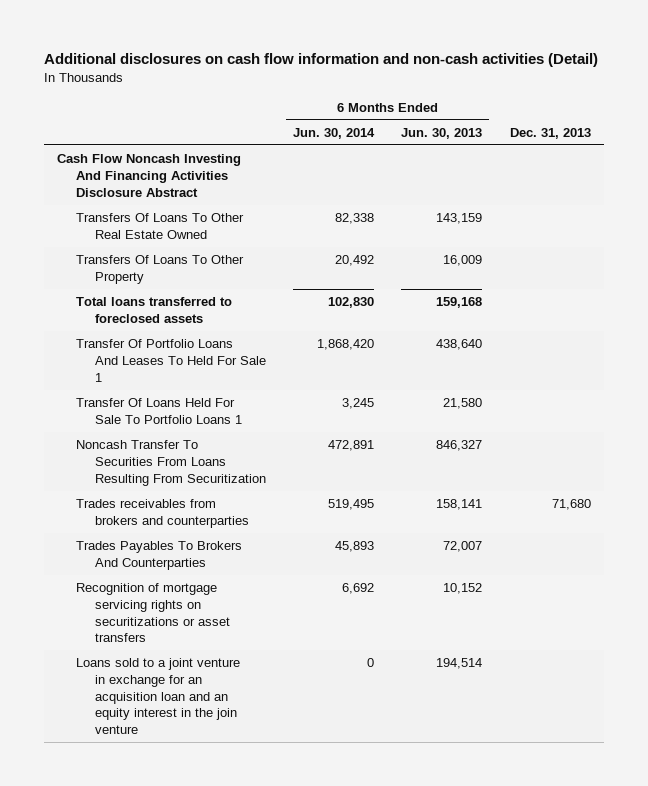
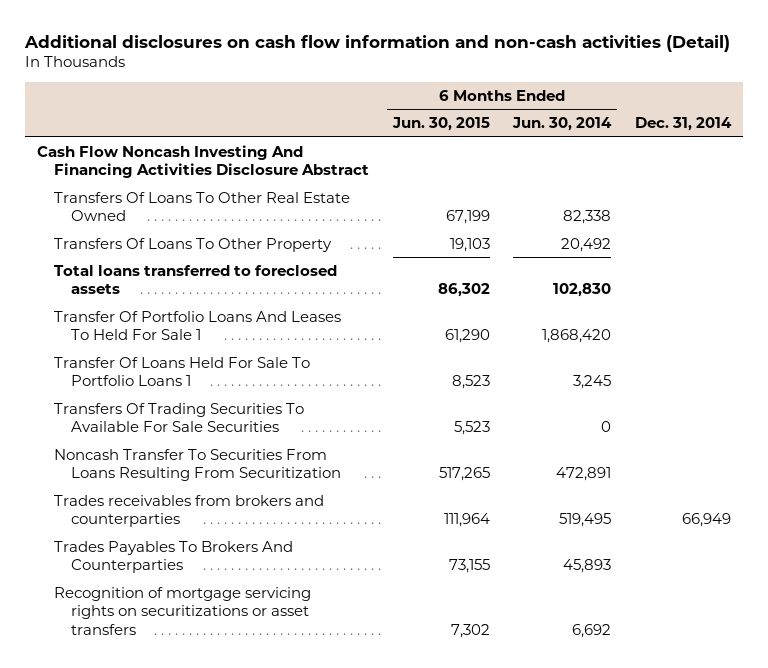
[401,127,483,139] Jun. 30, 2013 -> none
[509,127,591,139] Dec. 31, 2013 -> none
none -> [391,117,490,132] Jun. 30, 2015
none -> [635,117,733,132] Dec. 31, 2014
none -> [53,402,304,433] Transfers Of Trading Securities To Available For Sale Securities
[76,657,241,735] Loans sold to a joint venture in exchange for an acquisition loan and an equity interest in the join venture -> none

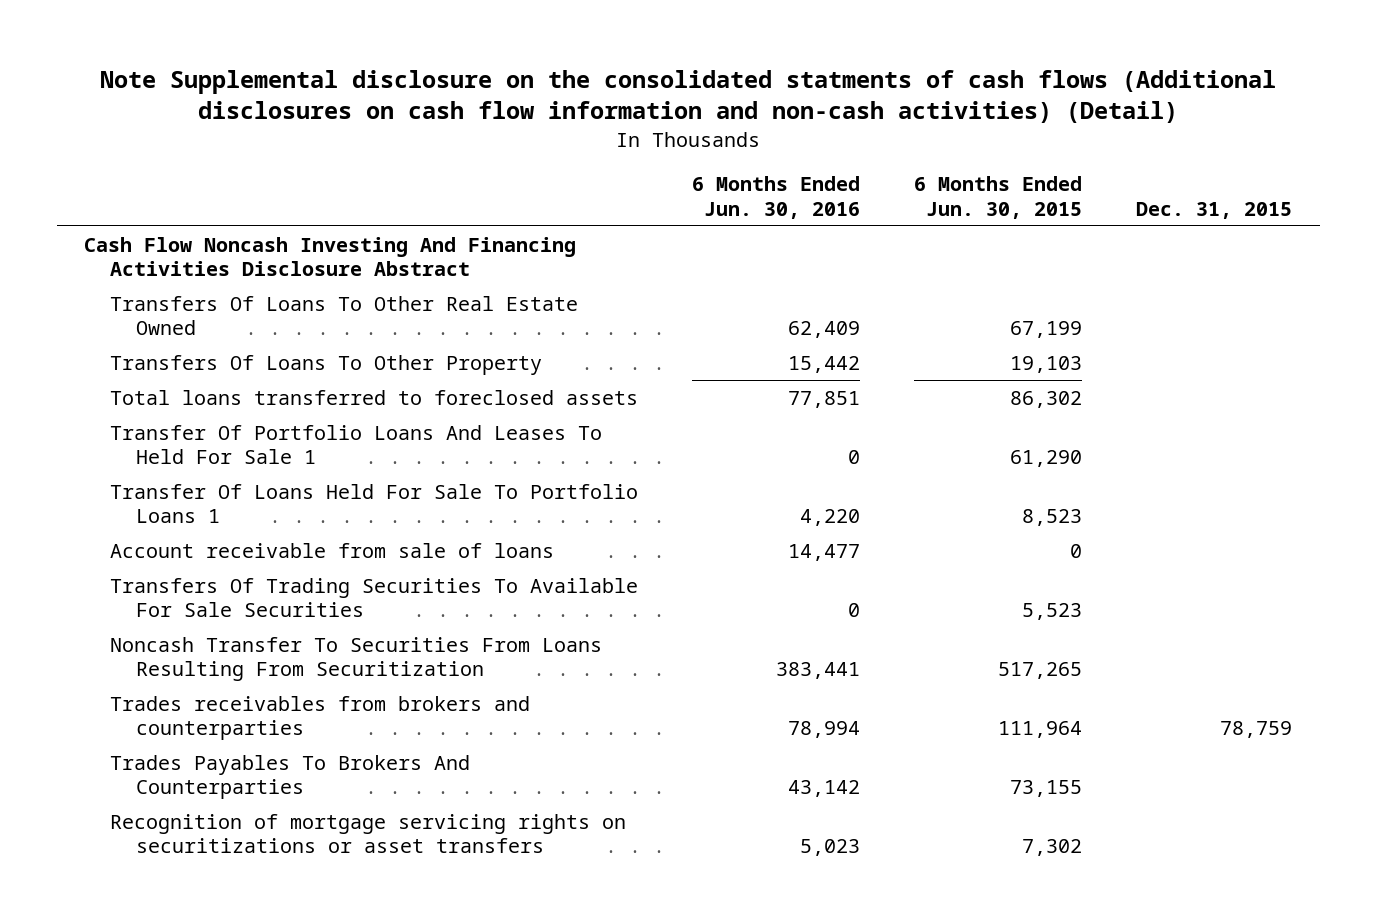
[23,34,730,52] Additional disclosures on cash flow information and non-cash activities (Detail) -> [100,70,1277,124] Note Supplemental disclosure on the consolidated statments of cash flows (Additional disclosures on cash flow information and non-cash activities) (Detail)
[512,117,613,132] Jun. 30, 2014 -> none
[635,117,733,132] Dec. 31, 2014 -> none
none -> [692,176,861,219] 6 Months Ended Jun. 30, 2016
none -> [1136,201,1293,219] Dec. 31, 2015
none -> [110,542,555,558] Account receivable from sale of loans

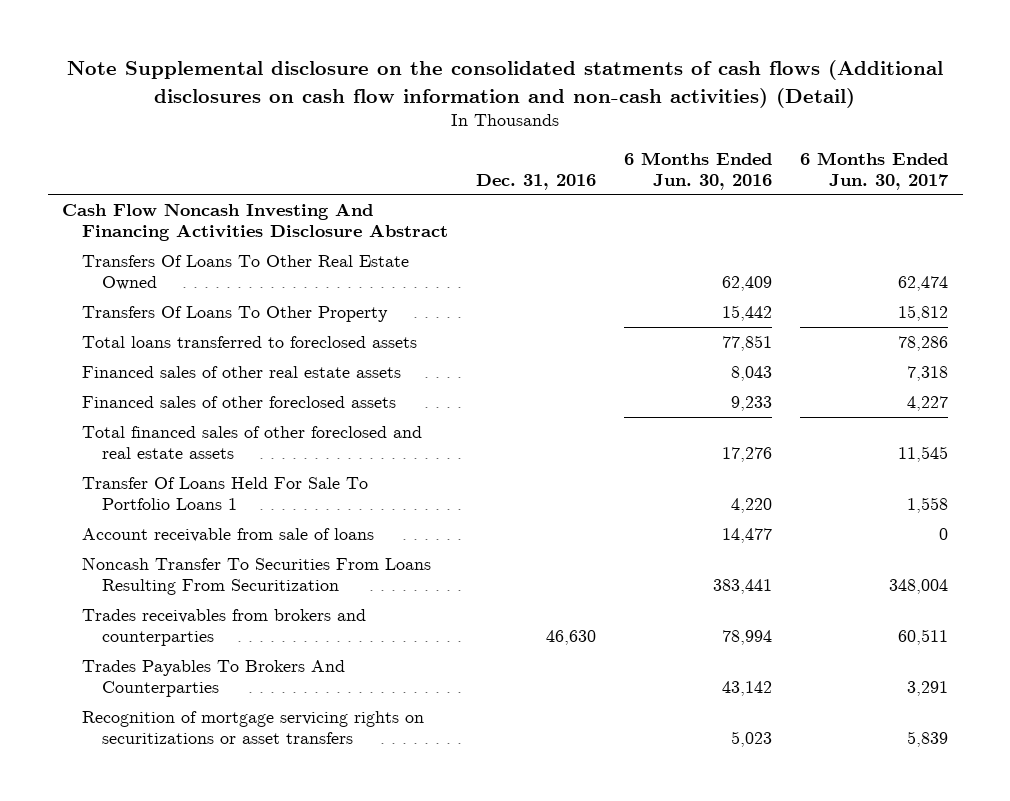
[914,176,1083,219] 6 Months Ended Jun. 30, 2015 -> none
[1136,201,1293,219] Dec. 31, 2015 -> none
none -> [476,173,597,190] Dec. 31, 2016
none -> [800,151,950,190] 6 Months Ended Jun. 30, 2017
[110,424,603,464] Transfer Of Portfolio Loans And Leases To Held For Sale 1 -> none
none -> [82,365,402,378] Financed sales of other real estate assets
none -> [82,395,397,408] Financed sales of other foreclosed assets
none -> [82,425,423,459] Total financed sales of other foreclosed and real estate assets
[110,577,639,617] Transfers Of Trading Securities To Available For Sale Securities -> none

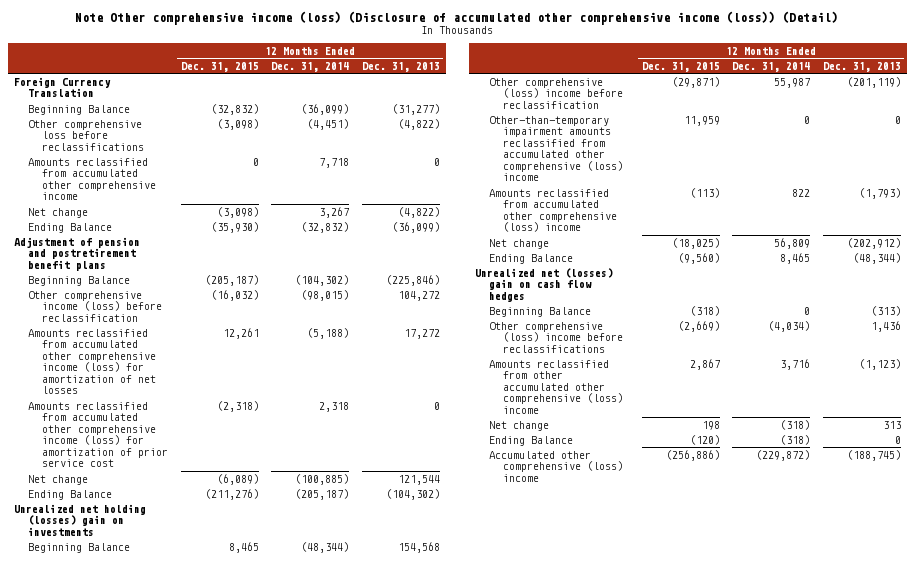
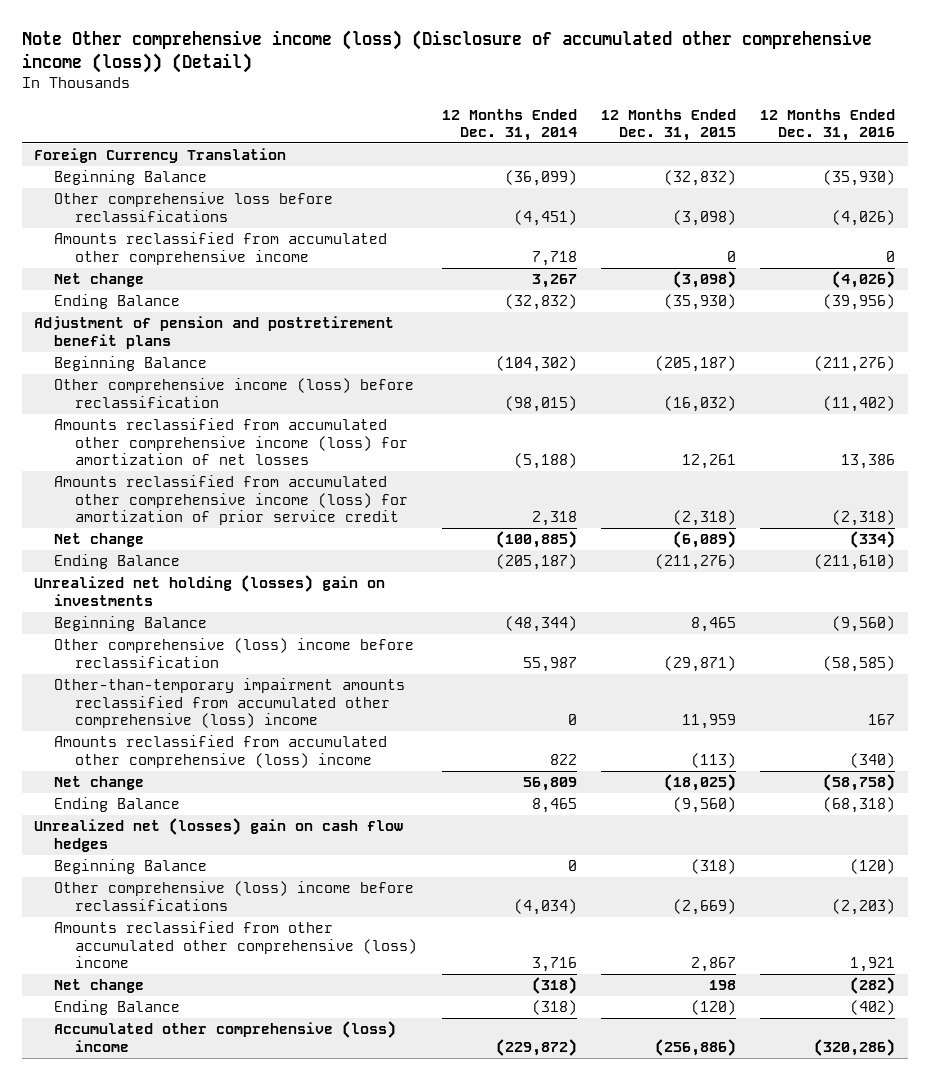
[361,61,440,72] Dec. 31, 2013 -> none
none -> [760,108,896,142] 12 Months Ended Dec. 31, 2016
[27,401,168,468] Amounts reclassified from accumulated other comprehensive income (loss) for amortization of prior service cost -> [54,475,409,526] Amounts reclassified from accumulated other comprehensive income (loss) for amortization of prior service credit

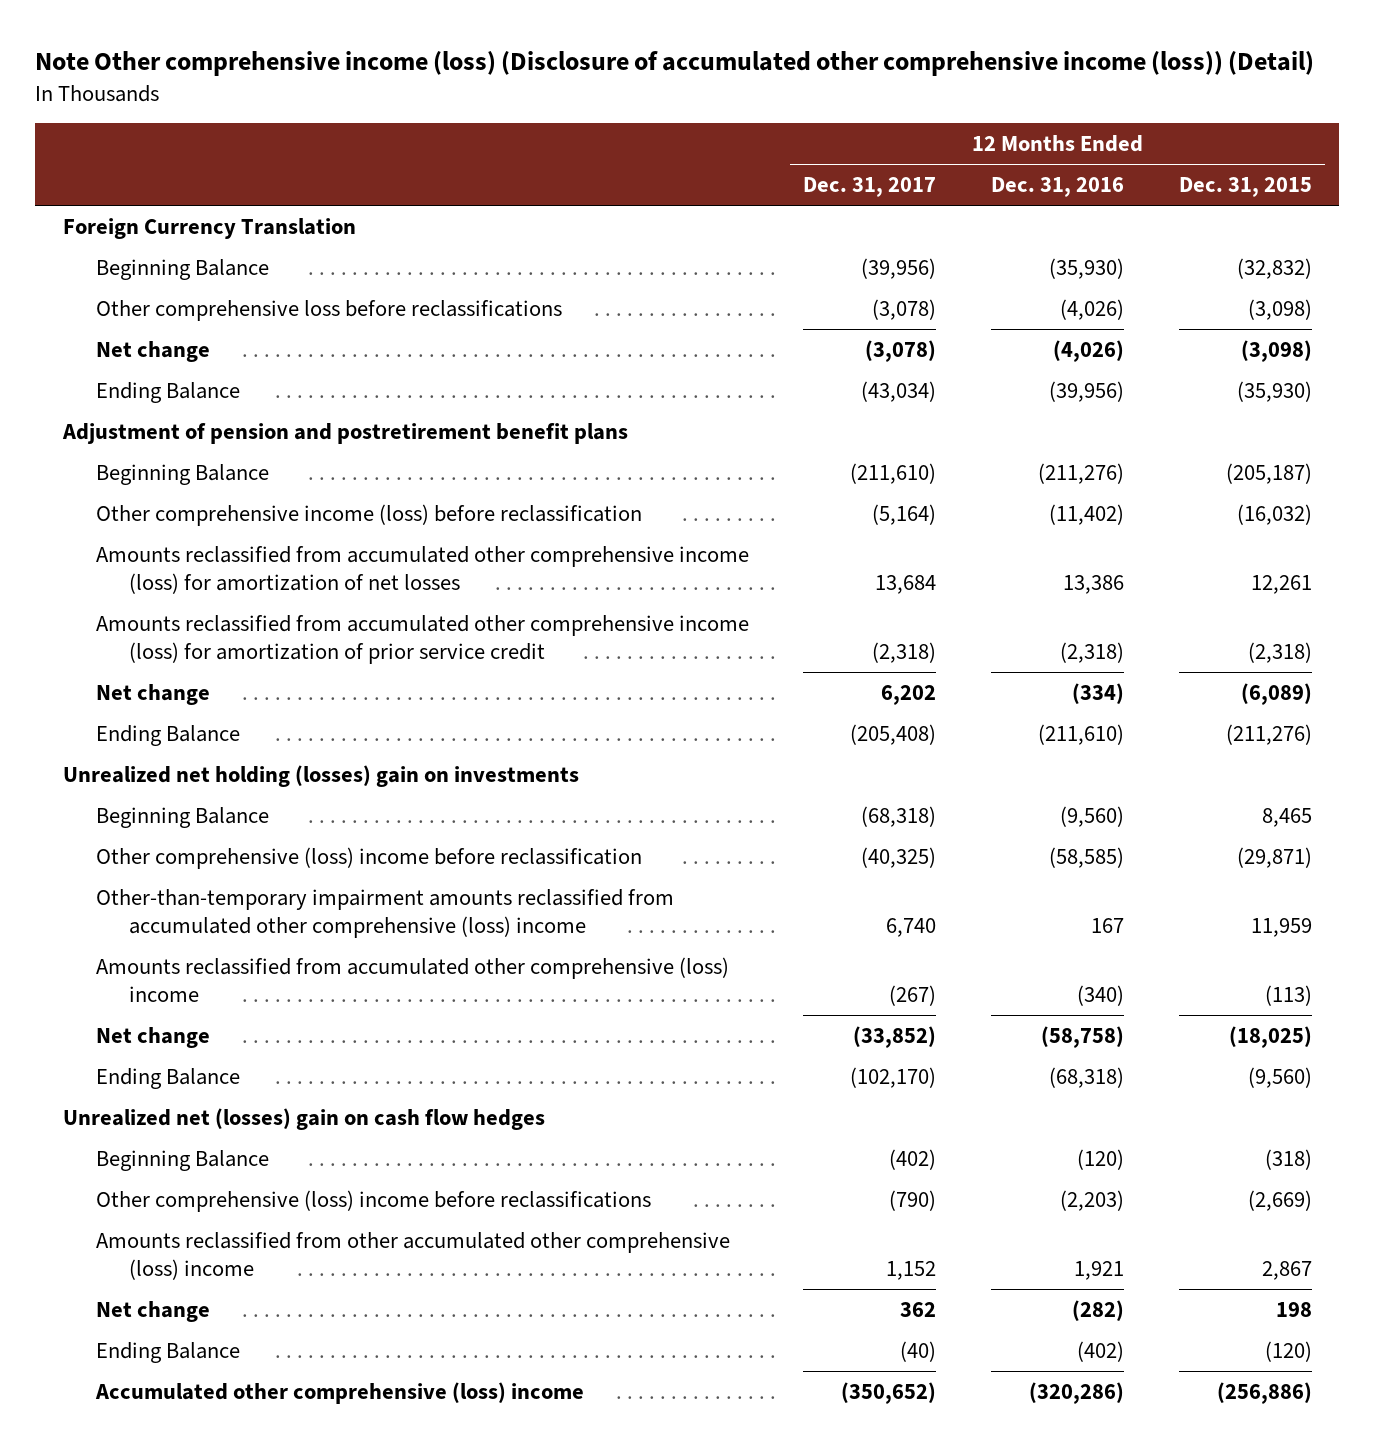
[441,108,577,142] 12 Months Ended Dec. 31, 2014 -> none
none -> [803,177,937,198] Dec. 31, 2017
[54,232,388,265] Amounts reclassified from accumulated other comprehensive income -> none

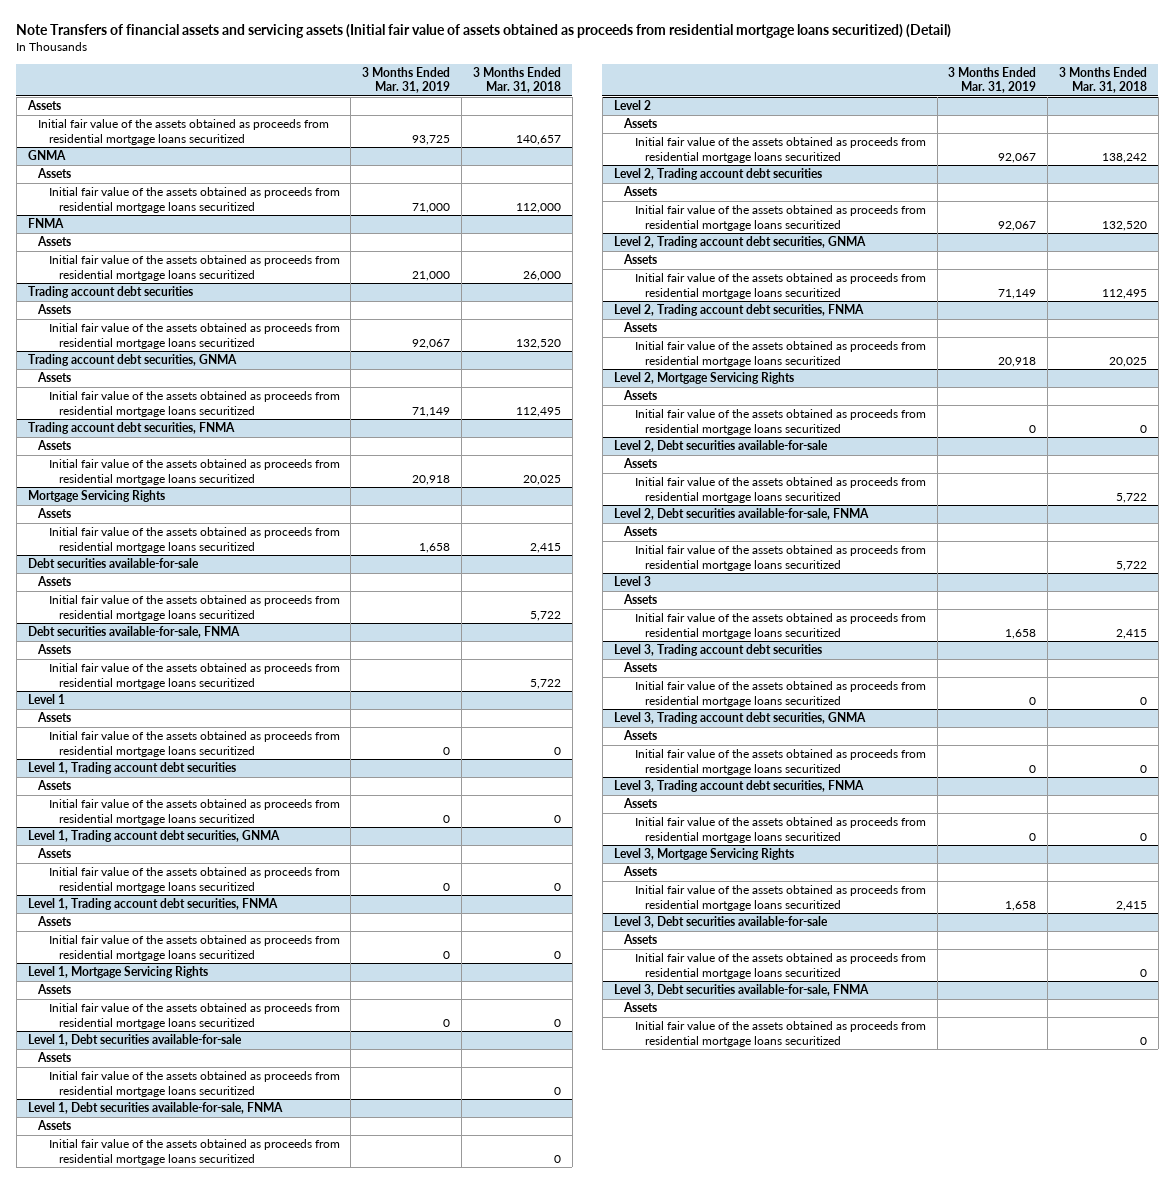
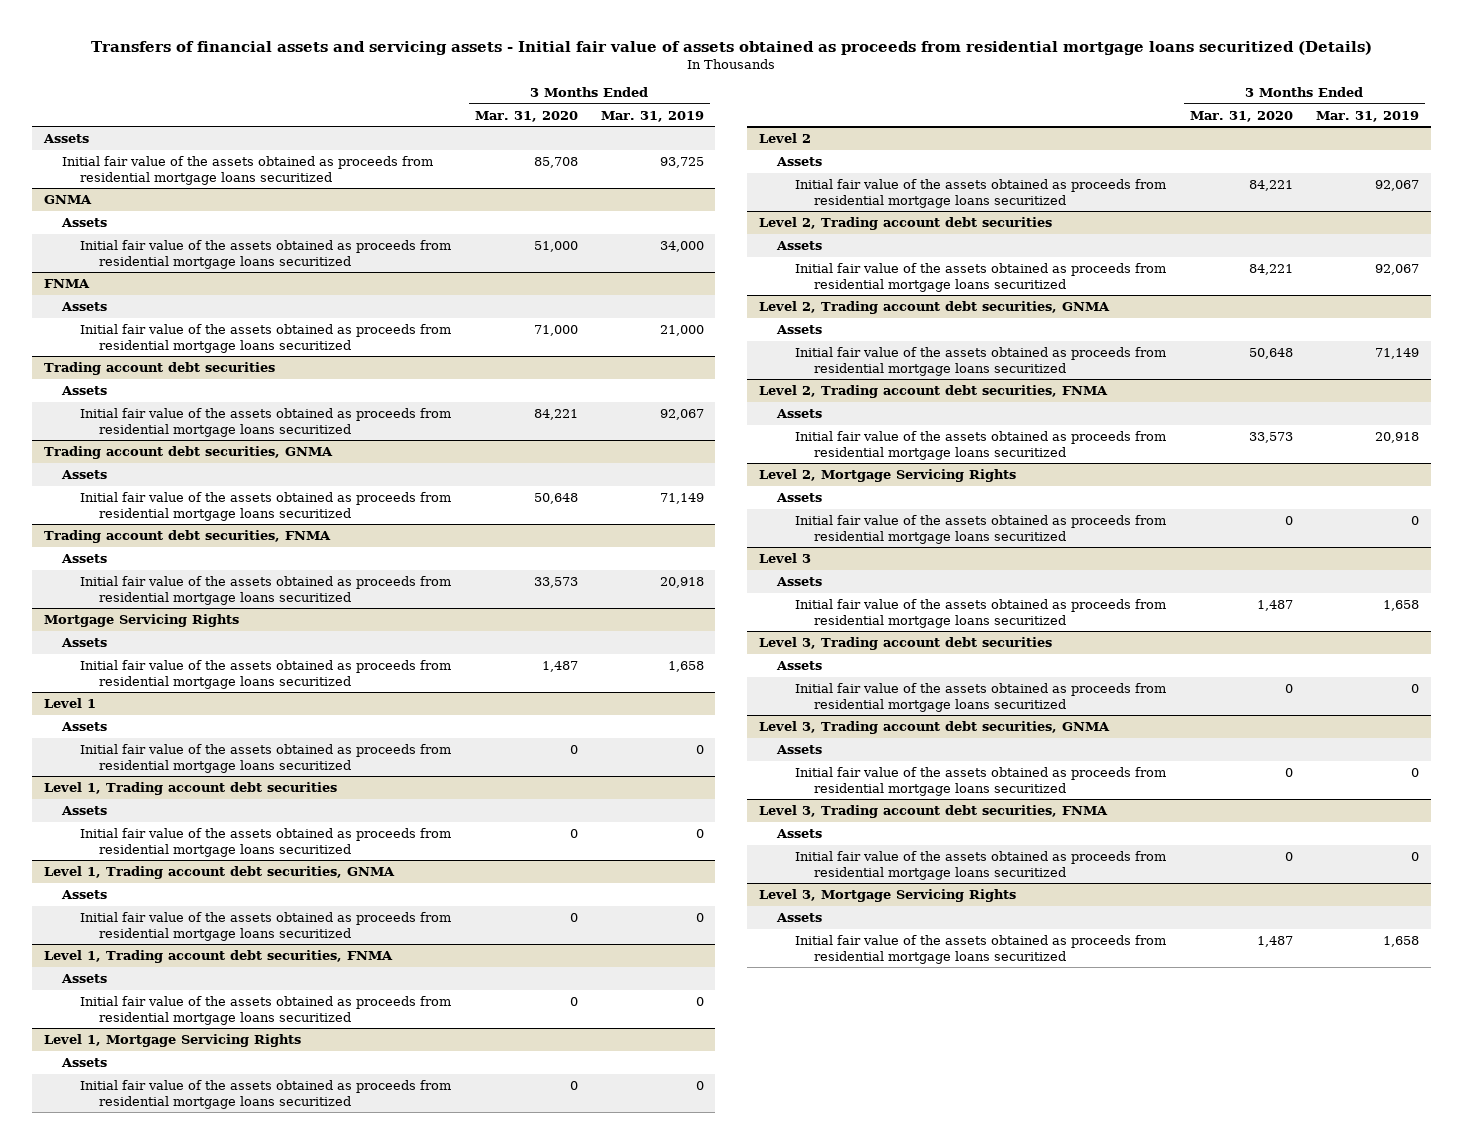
[16,24,952,39] Note Transfers of financial assets and servicing assets (Initial fair value of assets obtained as proceeds from residential mortgage loans securitized) (Detail) -> [91,40,1373,55] Transfers of financial assets and servicing assets - Initial fair value of assets obtained as proceeds from residential mortgage loans securitized (Details)
[472,66,561,94] 3 Months Ended Mar. 31, 2018 -> none
none -> [474,110,578,122] Mar. 31, 2020
[412,202,451,213] 71,000 -> [659,240,704,252] 34,000
[27,558,199,569] Debt securities available-for-sale -> none
[37,576,72,587] Assets -> none
[48,595,340,621] Initial fair value of the assets obtained as proceeds from residential mortgage loans securitized -> none
[27,626,240,639] Debt securities available-for-sale, FNMA -> none
[37,644,72,655] Assets -> none
[48,663,340,689] Initial fair value of the assets obtained as proceeds from residential mortgage loans securitized -> none
[27,1034,242,1047] Level 1, Debt securities available-for-sale -> none
[37,1052,72,1063] Assets -> none
[48,1071,340,1097] Initial fair value of the assets obtained as proceeds from residential mortgage loans securitized -> none
[27,1102,283,1115] Level 1, Debt securities available-for-sale, FNMA -> none
[37,1120,72,1131] Assets -> none
[48,1139,340,1165] Initial fair value of the assets obtained as proceeds from residential mortgage loans securitized -> none
[613,440,828,453] Level 2, Debt securities available-for-sale -> none
[623,458,658,469] Assets -> none
[634,477,926,503] Initial fair value of the assets obtained as proceeds from residential mortgage loans securitized -> none
[613,508,869,521] Level 2, Debt securities available-for-sale, FNMA -> none
[623,526,658,537] Assets -> none
[634,545,926,571] Initial fair value of the assets obtained as proceeds from residential mortgage loans securitized -> none
[613,916,828,929] Level 3, Debt securities available-for-sale -> none
[623,934,658,945] Assets -> none
[634,953,926,979] Initial fair value of the assets obtained as proceeds from residential mortgage loans securitized -> none
[613,984,869,997] Level 3, Debt securities available-for-sale, FNMA -> none
[623,1002,658,1013] Assets -> none
[634,1021,926,1047] Initial fair value of the assets obtained as proceeds from residential mortgage loans securitized -> none

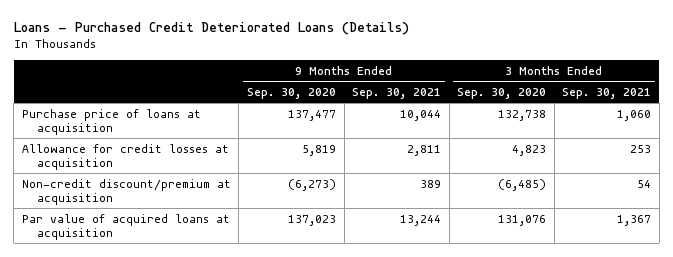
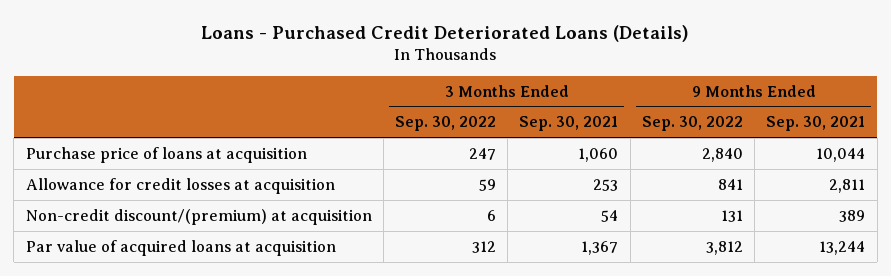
[247,88,337,100] Sep. 30, 2020 -> none
[457,88,547,100] Sep. 30, 2020 -> none
none -> [394,116,496,132] Sep. 30, 2022
none -> [641,116,743,132] Sep. 30, 2022
[21,178,231,205] Non-credit discount/premium at acquisition -> [25,208,372,225] Non-credit discount/(premium) at acquisition

